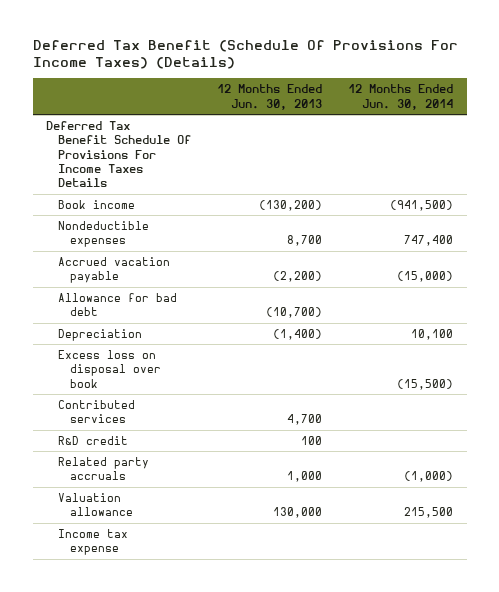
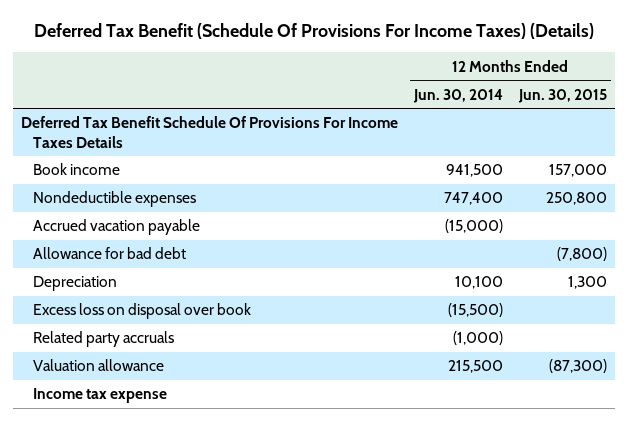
[217,84,323,110] 12 Months Ended Jun. 30, 2013 -> none
none -> [517,88,607,103] Jun. 30, 2015
[390,199,454,211] (941,500) -> [445,164,503,178] 941,500
[57,399,135,424] Contributed services -> none
[57,435,128,445] R&D credit -> none

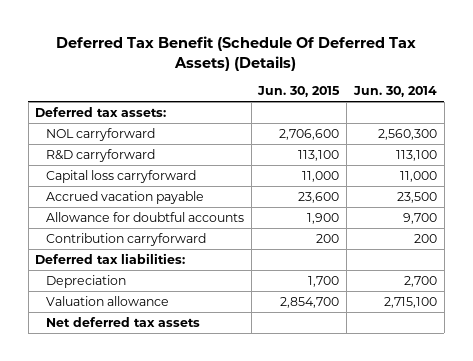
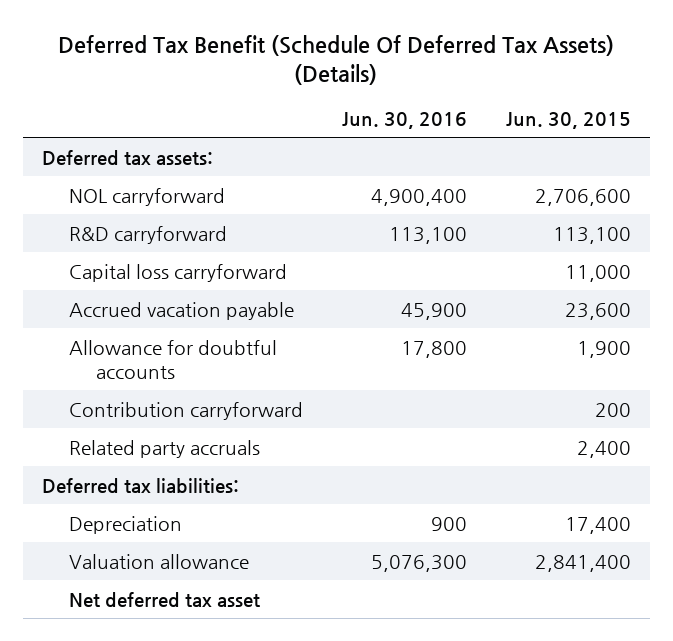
[353,86,438,98] Jun. 30, 2014 -> none
none -> [341,111,467,129] Jun. 30, 2016
none -> [68,439,260,458] Related party accruals
[308,275,340,287] 1,700 -> [564,516,631,534] 17,400
[280,296,340,308] 2,854,700 -> [534,554,631,572] 2,841,400
[45,316,200,327] Net deferred tax assets -> [68,591,260,607] Net deferred tax asset

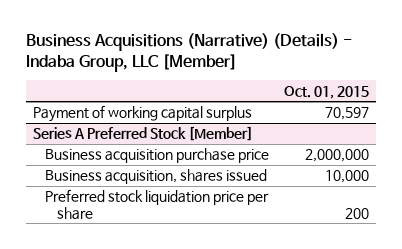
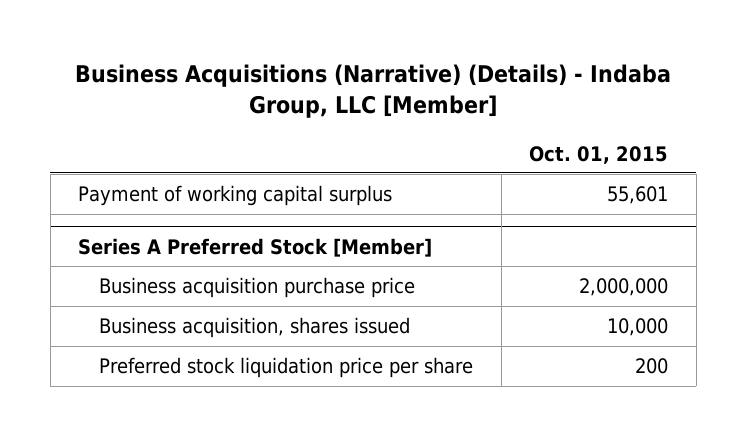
[324,107,369,121] 70,597 -> [607,186,669,205] 55,601

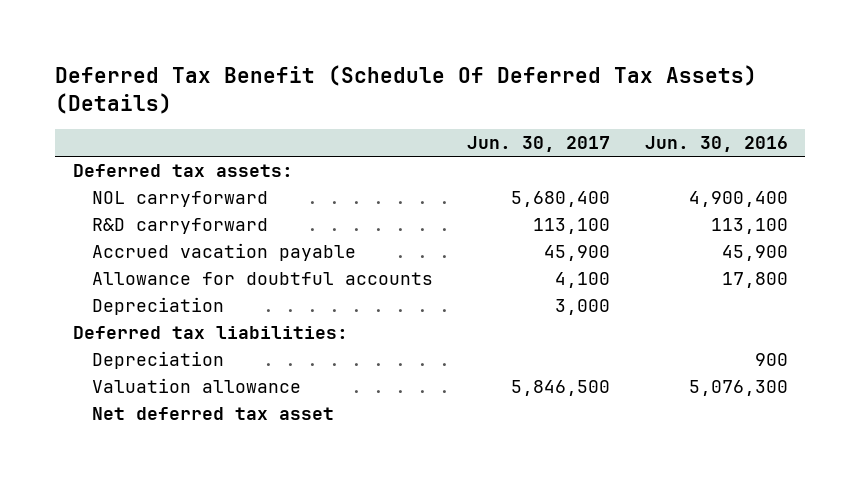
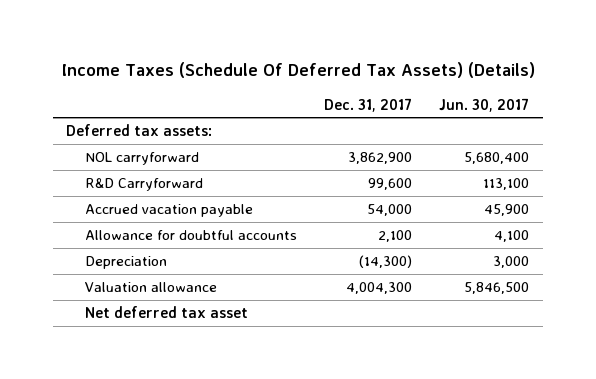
[55,65,758,114] Deferred Tax Benefit (Schedule Of Deferred Tax Assets) (Details) -> [61,62,535,79] Income Taxes (Schedule Of Deferred Tax Assets) (Details)
[644,135,788,152] Jun. 30, 2016 -> none
none -> [323,97,412,112] Dec. 31, 2017
[91,218,268,235] R&D carryforward -> [84,178,203,192] R&D Carryforward
[72,326,348,340] Deferred tax liabilities: -> none
[91,351,224,370] Depreciation -> none

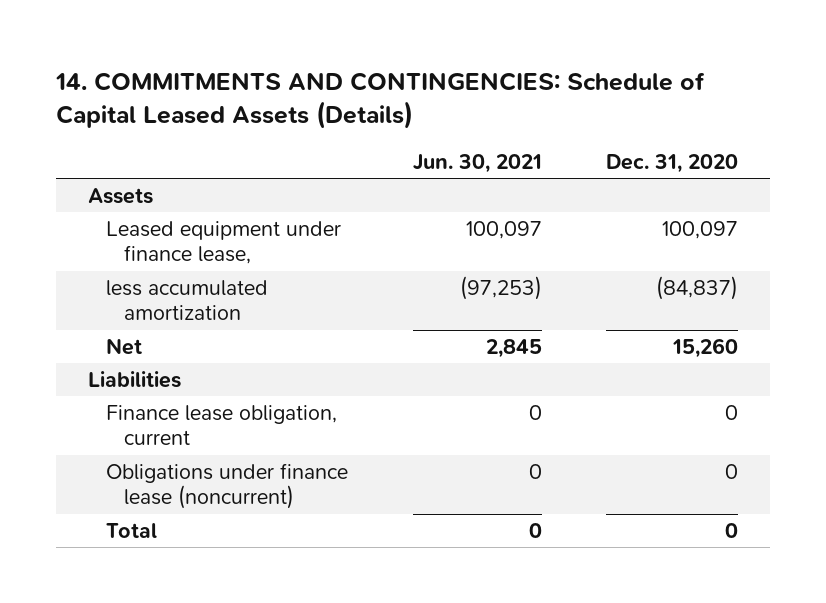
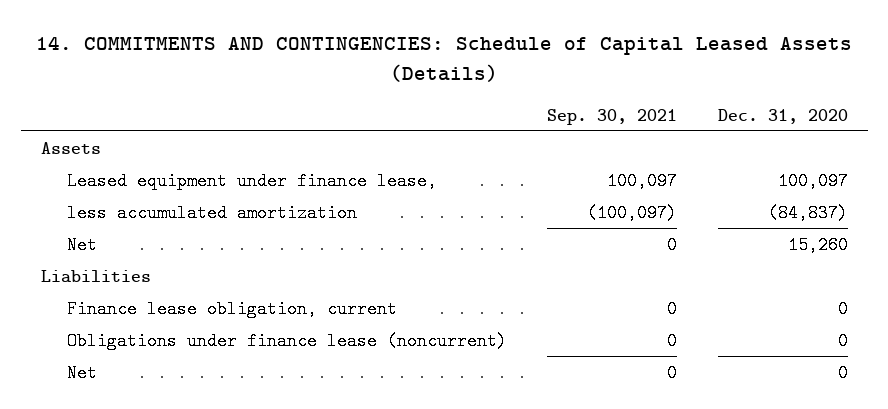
[412,154,542,174] Jun. 30, 2021 -> none
none -> [547,108,678,125] Sep. 30, 2021
[106,522,158,538] Total -> [67,363,98,382] Net

